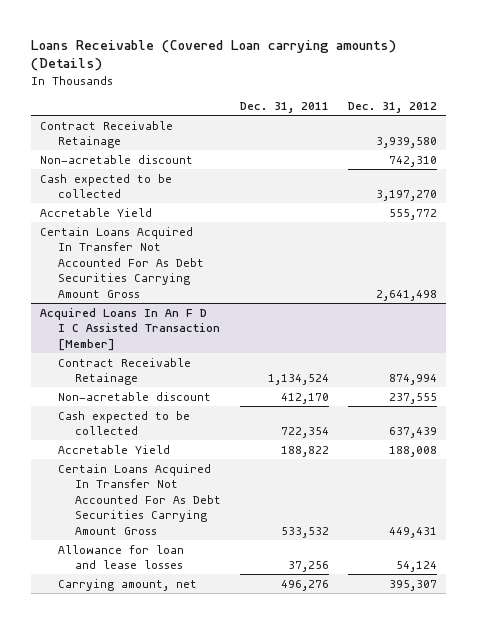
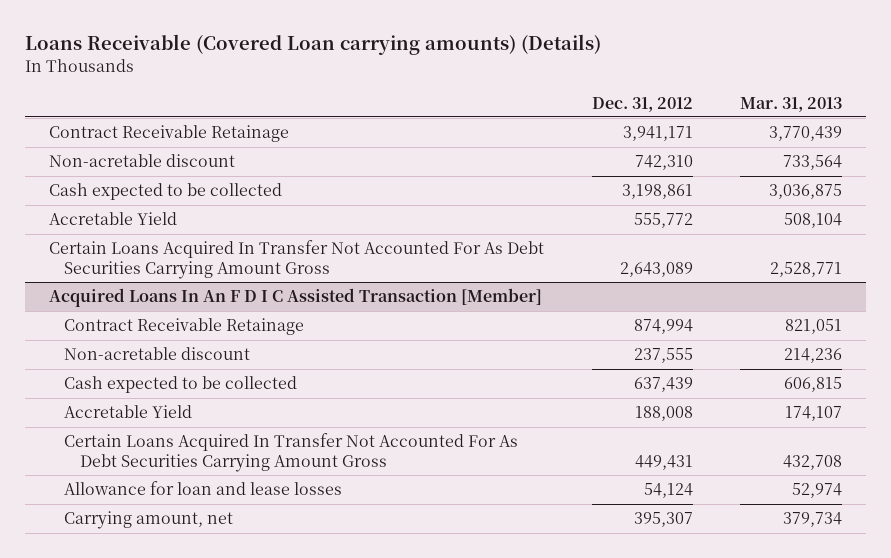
[240,102,330,114] Dec. 31, 2011 -> none
none -> [740,96,843,112] Mar. 31, 2013
[375,137,437,149] 3,939,580 -> [622,126,693,142] 3,941,171
[375,190,437,202] 3,197,270 -> [621,184,693,200] 3,198,861
[375,289,437,301] 2,641,498 -> [619,262,693,278] 2,643,089

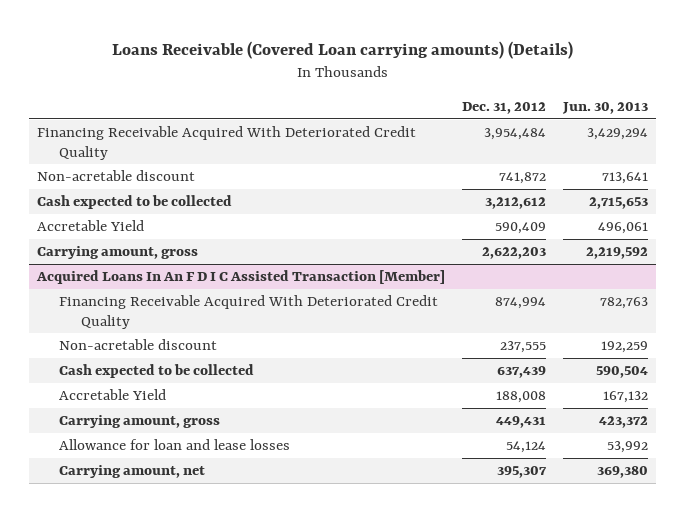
[740,96,843,112] Mar. 31, 2013 -> none
none -> [561,102,648,115] Jun. 30, 2013
[48,125,289,143] Contract Receivable Retainage -> none
none -> [37,126,417,160] Financing Receivable Acquired With Deteriorated Credit Quality
[634,155,693,171] 742,310 -> [499,172,547,185] 741,872
[621,184,693,200] 3,198,861 -> [485,197,547,210] 3,212,612
[633,213,693,229] 555,772 -> [495,222,547,235] 590,409
[48,240,544,280] Certain Loans Acquired In Transfer Not Accounted For As Debt Securities Carrying Amount Gross -> [37,246,199,260] Carrying amount, gross
[619,262,693,278] 2,643,089 -> [482,247,547,260] 2,622,203
[64,318,305,336] Contract Receivable Retainage -> [59,295,439,329] Financing Receivable Acquired With Deteriorated Credit Quality
[64,433,519,473] Certain Loans Acquired In Transfer Not Accounted For As Debt Securities Carrying Amount Gross -> [59,415,221,429] Carrying amount, gross

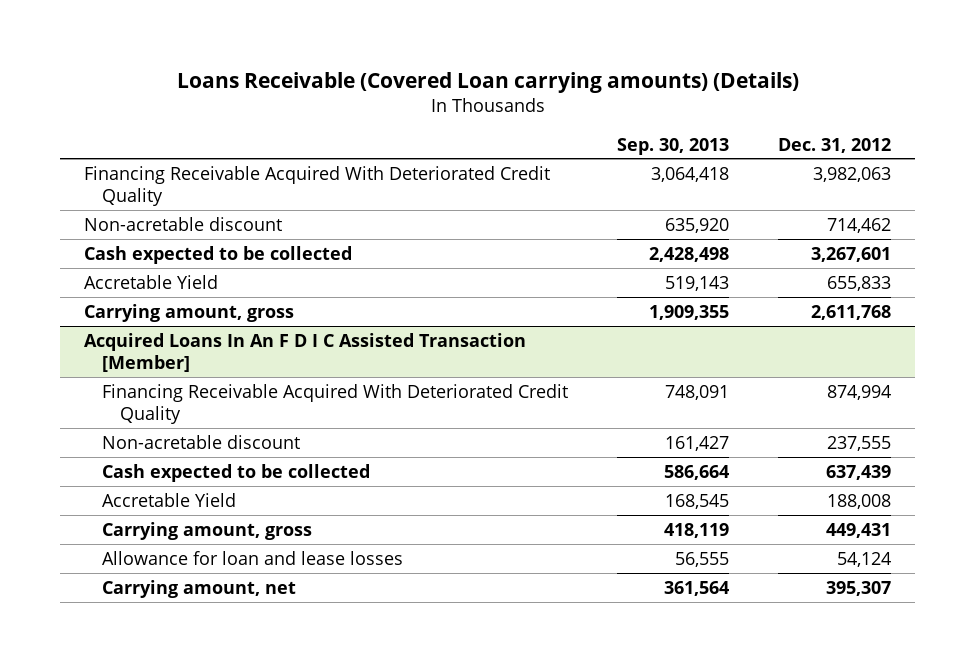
[561,102,648,115] Jun. 30, 2013 -> none
none -> [617,137,730,155] Sep. 30, 2013
[484,128,547,141] 3,954,484 -> [812,166,891,182] 3,982,063
[499,172,547,185] 741,872 -> [826,217,891,233] 714,462
[485,197,547,210] 3,212,612 -> [810,246,891,262] 3,267,601
[495,222,547,235] 590,409 -> [826,275,891,291] 655,833
[482,247,547,260] 2,622,203 -> [810,304,891,320] 2,611,768

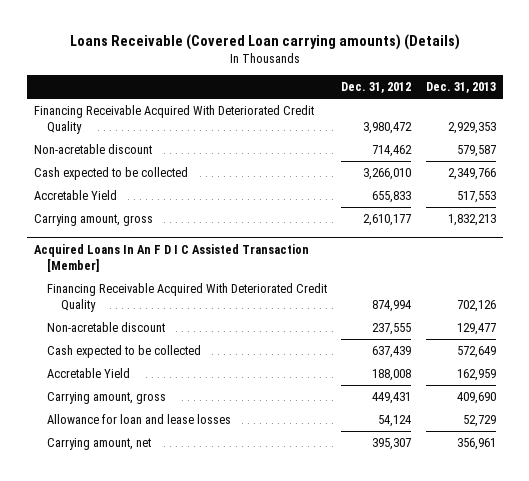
[617,137,730,155] Sep. 30, 2013 -> none
none -> [425,82,496,94] Dec. 31, 2013
[812,166,891,182] 3,982,063 -> [363,121,413,134] 3,980,472
[810,246,891,262] 3,267,601 -> [363,167,412,180] 3,266,010
[810,304,891,320] 2,611,768 -> [363,213,412,226] 2,610,177

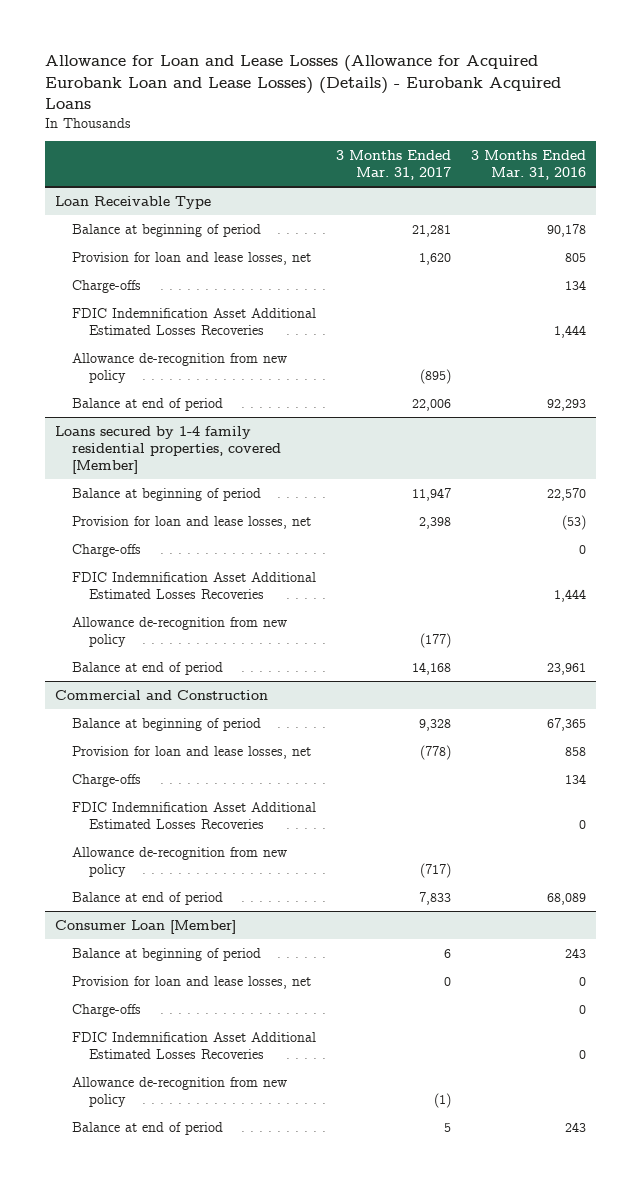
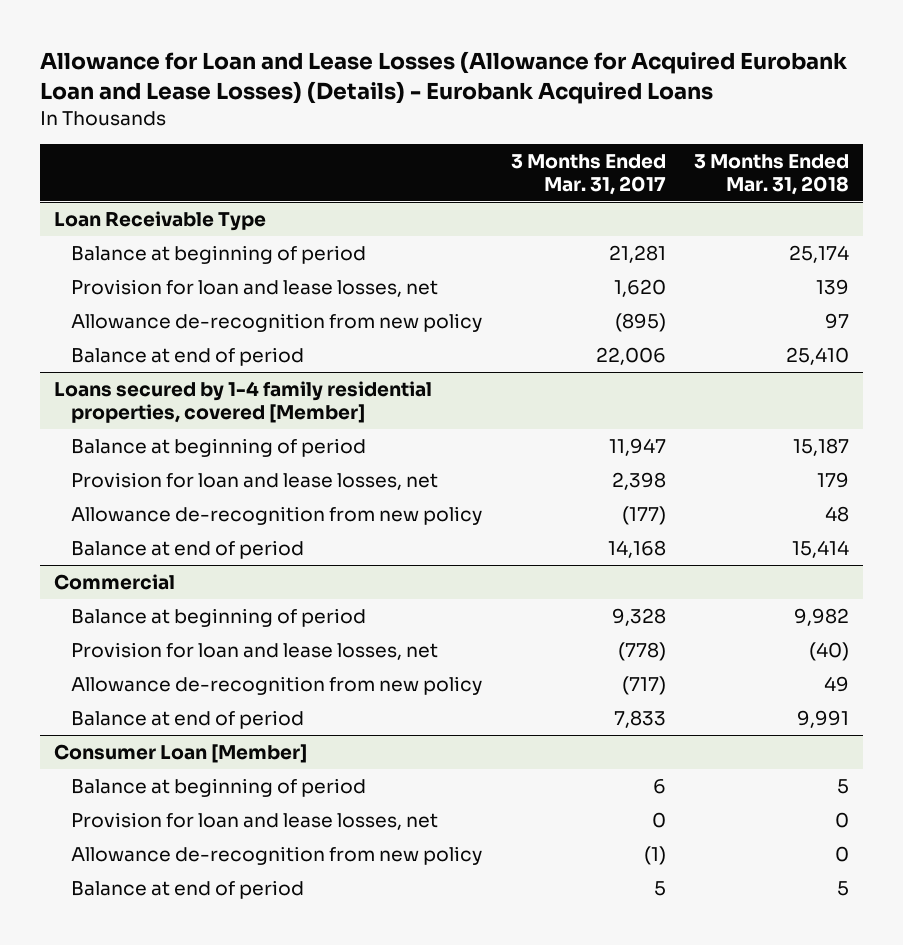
[471,149,587,181] 3 Months Ended Mar. 31, 2016 -> none
none -> [693,153,849,196] 3 Months Ended Mar. 31, 2018
[71,279,141,293] Charge-offs -> none
[71,307,316,335] FDIC Indemnification Asset Additional Estimated Losses Recoveries -> none
[71,543,141,557] Charge-offs -> none
[71,571,316,599] FDIC Indemnification Asset Additional Estimated Losses Recoveries -> none
[55,689,269,700] Commercial and Construction -> [53,573,175,590] Commercial
[71,773,141,787] Charge-offs -> none
[71,801,316,829] FDIC Indemnification Asset Additional Estimated Losses Recoveries -> none
[71,1003,141,1017] Charge-offs -> none
[71,1031,316,1059] FDIC Indemnification Asset Additional Estimated Losses Recoveries -> none

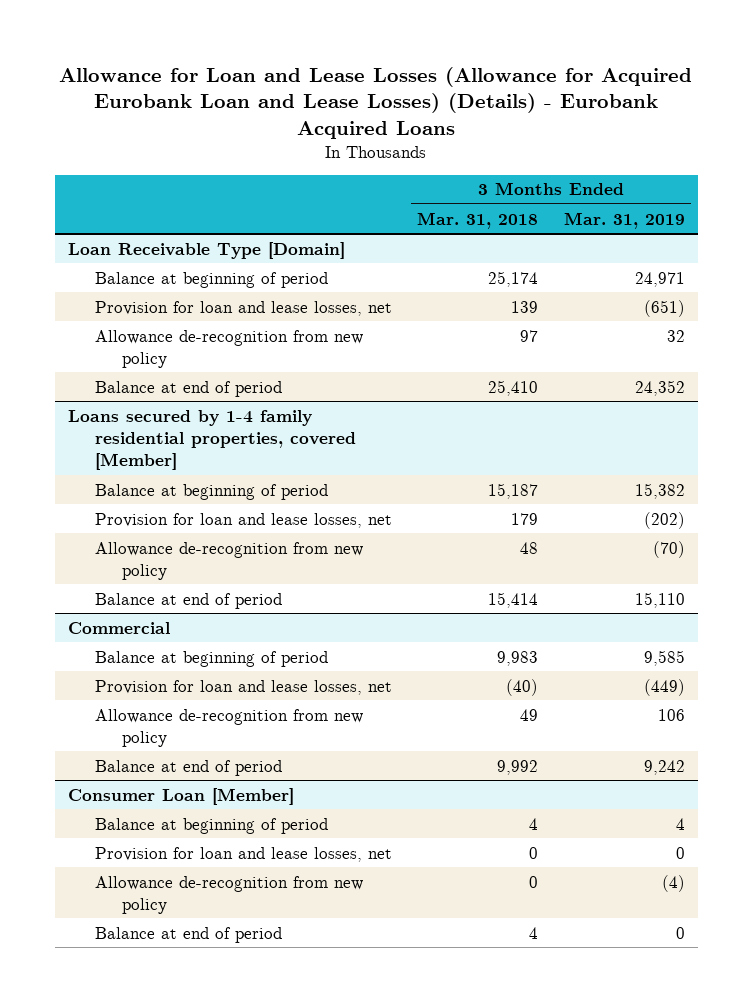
[510,153,666,196] 3 Months Ended Mar. 31, 2017 -> none
none -> [564,211,686,229] Mar. 31, 2019
[53,210,266,231] Loan Receivable Type -> [67,241,345,259] Loan Receivable Type [Domain]
[793,607,849,626] 9,982 -> [497,650,539,666] 9,983
[796,709,849,728] 9,991 -> [497,759,539,775] 9,992
[836,778,849,794] 5 -> [529,817,539,830] 4
[836,880,849,896] 5 -> [529,926,539,939] 4

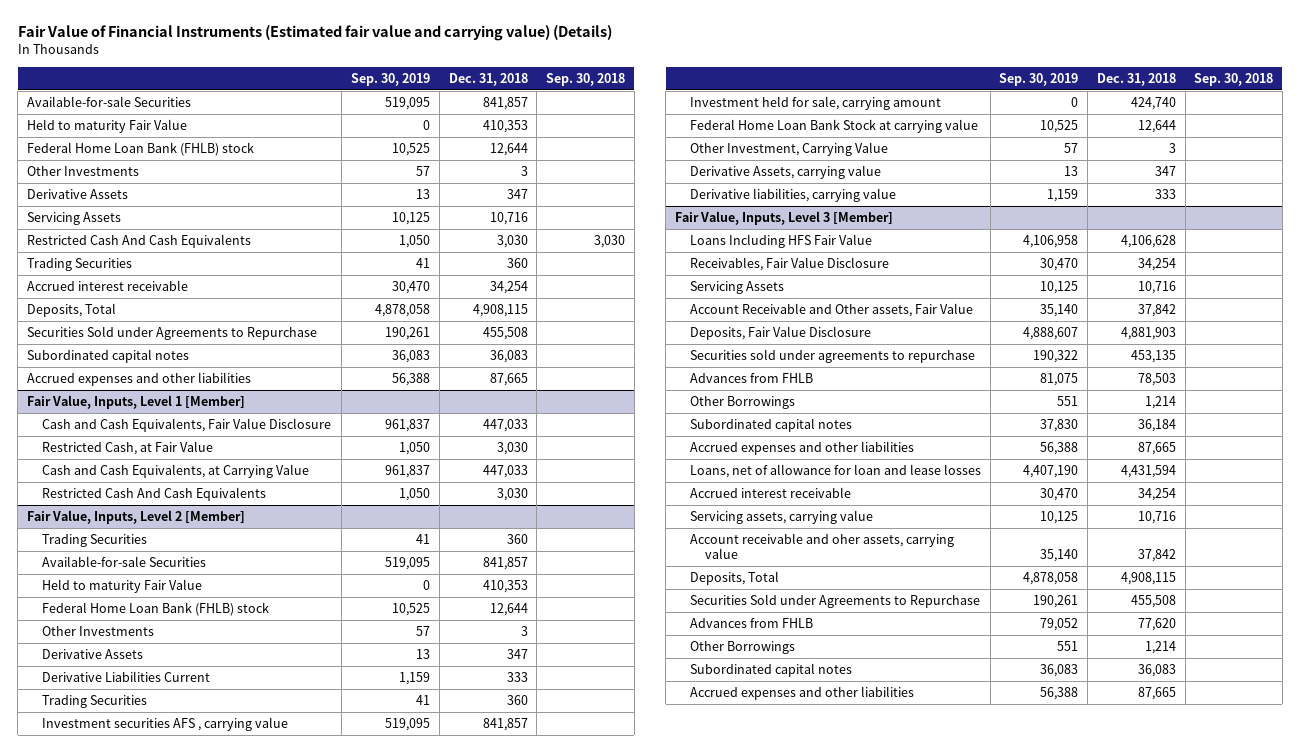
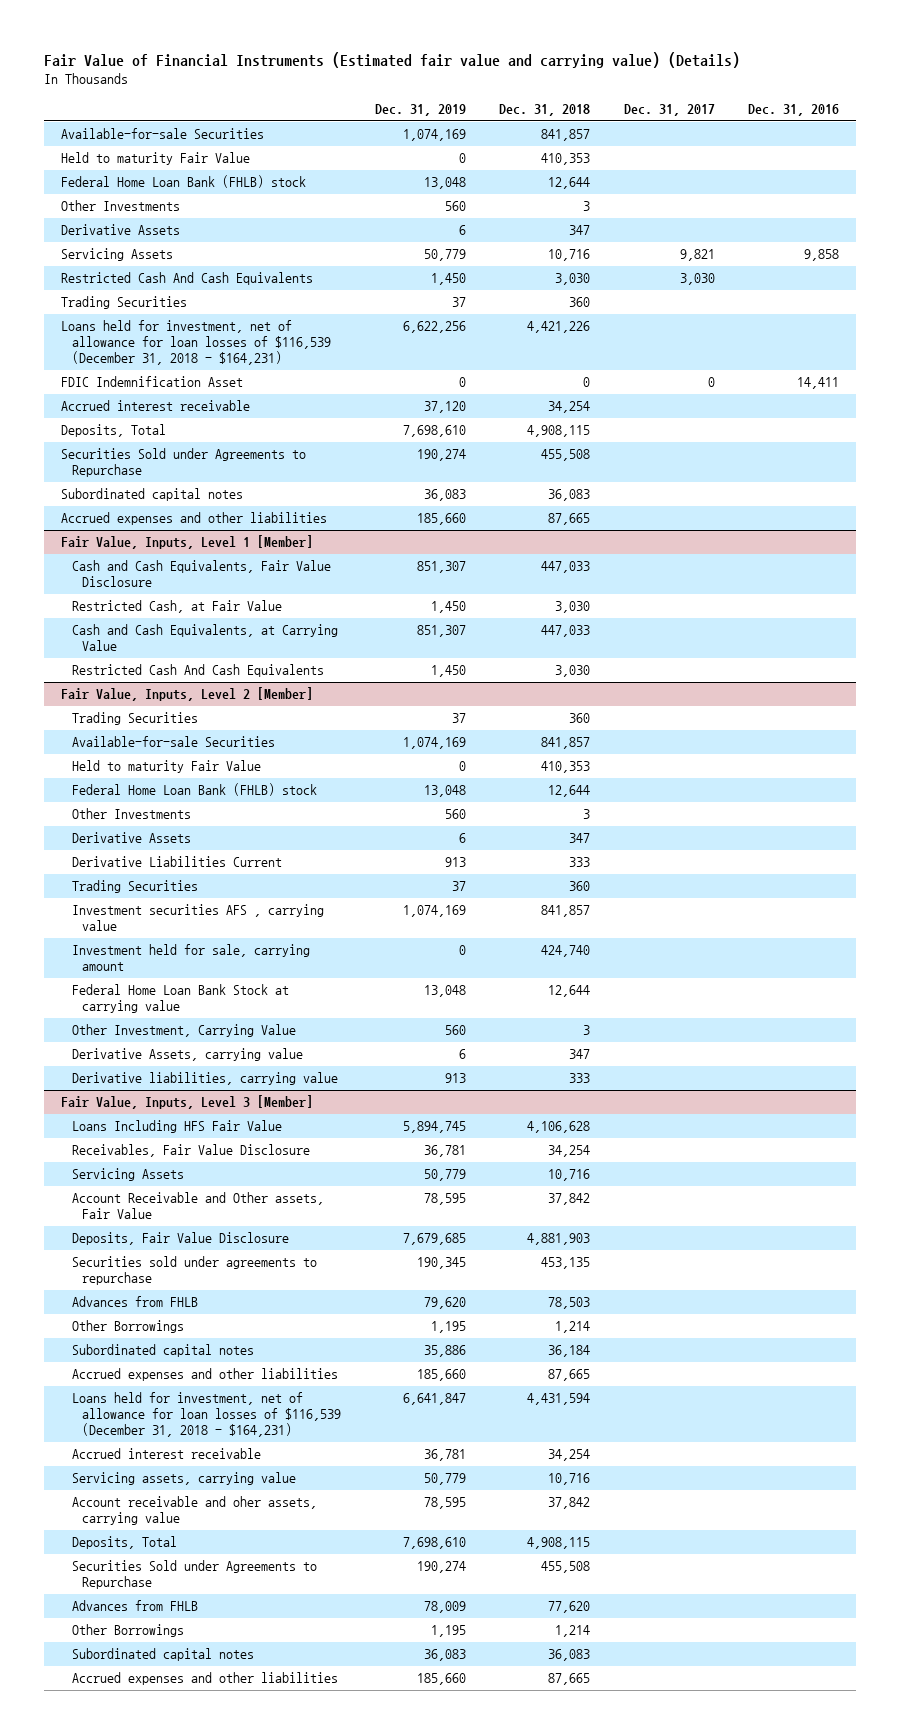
[351,73,431,87] Sep. 30, 2019 -> none
[545,73,625,87] Sep. 30, 2018 -> none
none -> [374,103,466,116] Dec. 31, 2019
none -> [623,103,715,116] Dec. 31, 2017
none -> [748,103,840,116] Dec. 31, 2016
none -> [61,320,331,365] Loans held for investment, net of allowance for loan losses of $116,539 (December 31, 2018 - $164,231)
none -> [61,376,244,388] FDIC Indemnification Asset
[690,463,982,478] Loans, net of allowance for loan and lease losses -> [71,1392,342,1437] Loans held for investment, net of allowance for loan losses of $116,539 (December 31, 2018 - $164,231)

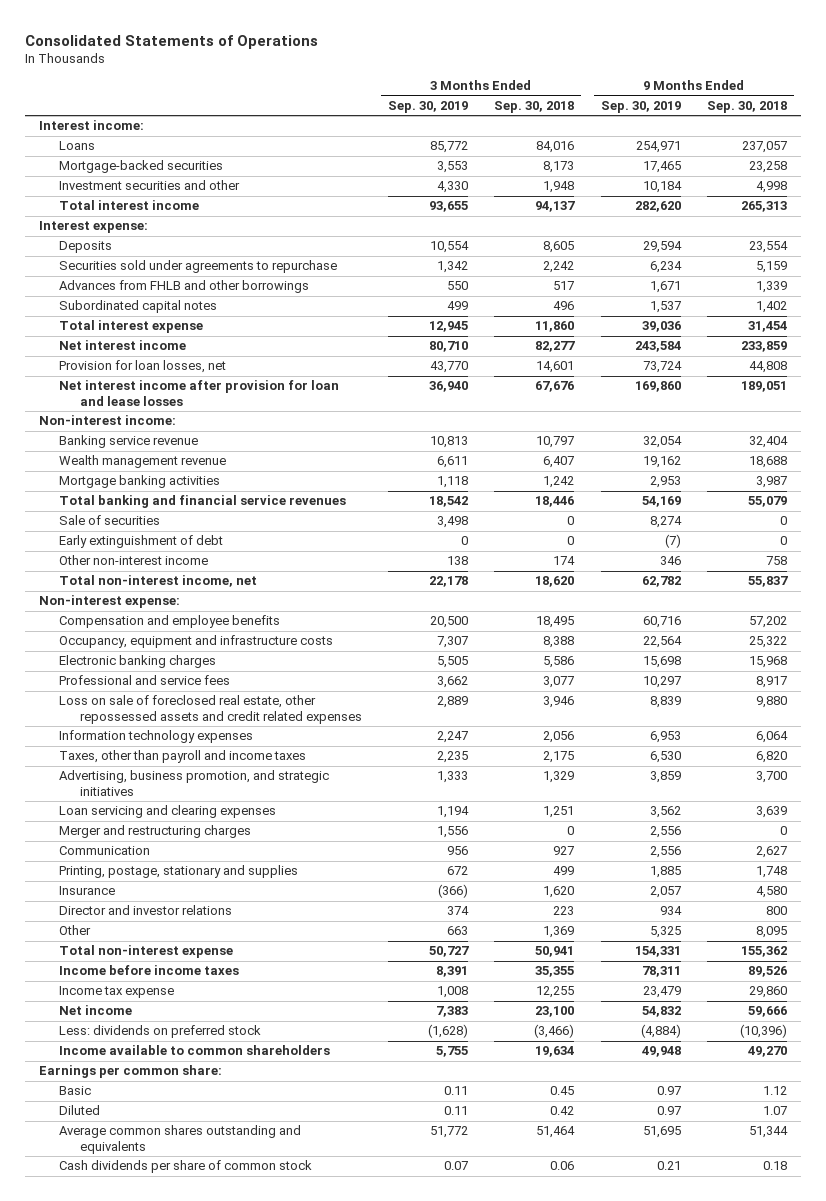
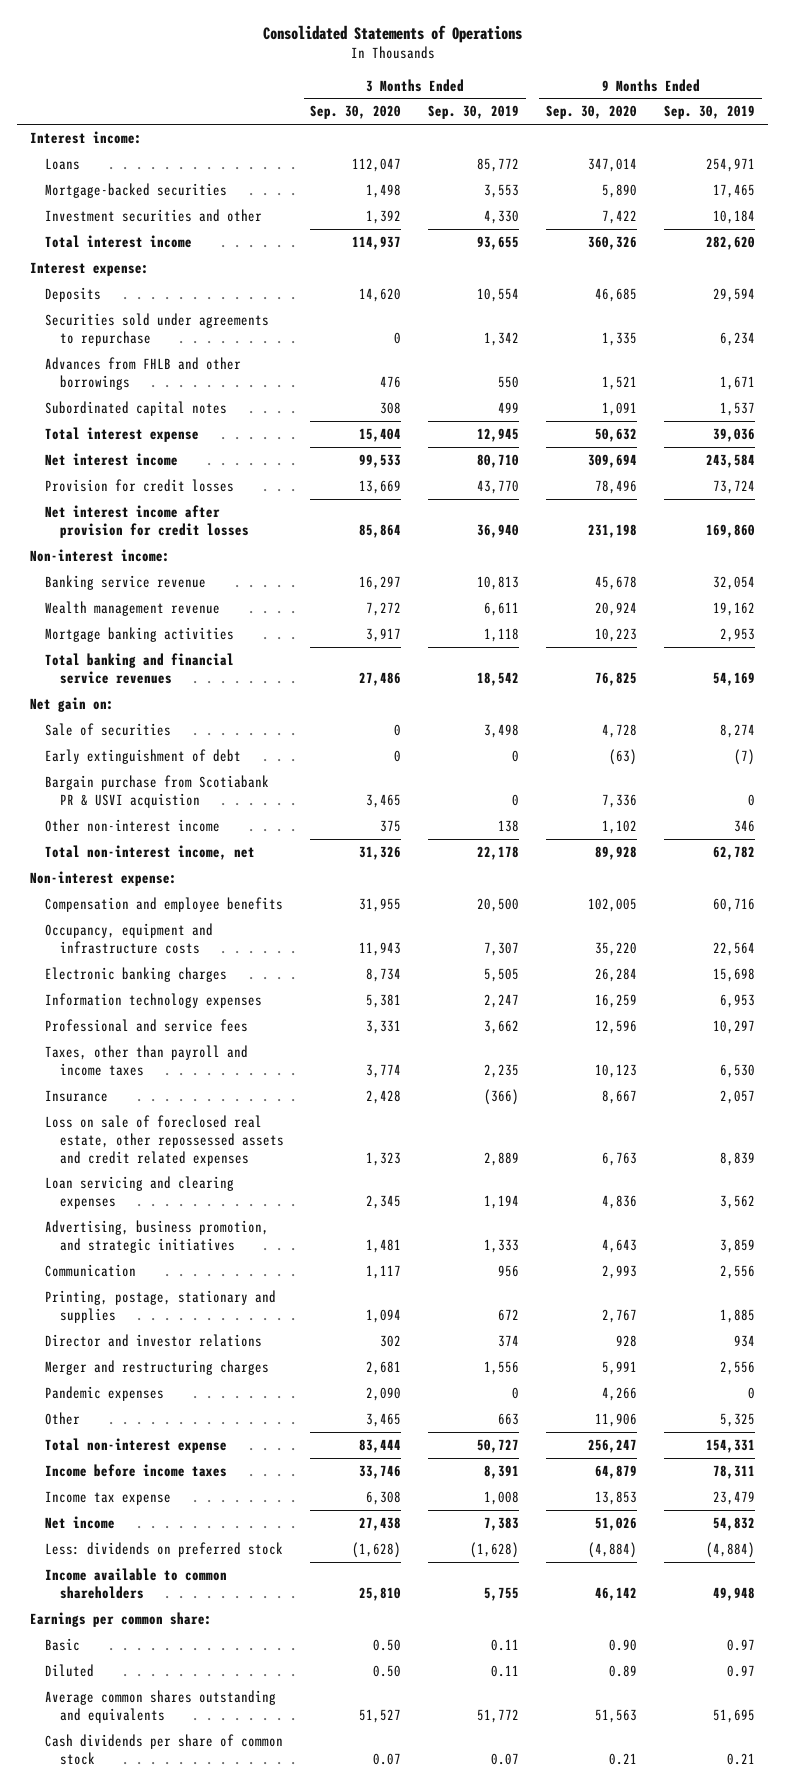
[494,101,575,114] Sep. 30, 2018 -> none
[707,101,788,114] Sep. 30, 2018 -> none
none -> [310,105,402,120] Sep. 30, 2020
none -> [546,105,638,120] Sep. 30, 2020
[59,360,227,374] Provision for loan losses, net -> [44,478,234,492] Provision for credit losses
[59,380,340,406] Net interest income after provision for loan and lease losses -> [44,504,249,538] Net interest income after provision for credit losses
none -> [30,696,115,712] Net gain on:
none -> [44,774,269,808] Bargain purchase from Scotiabank PR & USVI acquistion
[59,675,231,686] Professional and service fees -> [44,1018,248,1032] Professional and service fees
[59,886,116,896] Insurance -> [44,1089,108,1102] Insurance
[59,695,362,724] Loss on sale of foreclosed real estate, other repossessed assets and credit related expenses -> [44,1114,284,1166] Loss on sale of foreclosed real estate, other repossessed assets and credit related expenses
[59,770,330,796] Advertising, business promotion, and strategic initiatives -> [44,1219,269,1253] Advertising, business promotion, and strategic initiatives
[59,825,252,839] Merger and restructuring charges -> [44,1359,269,1375] Merger and restructuring charges
none -> [44,1385,164,1401] Pandemic expenses

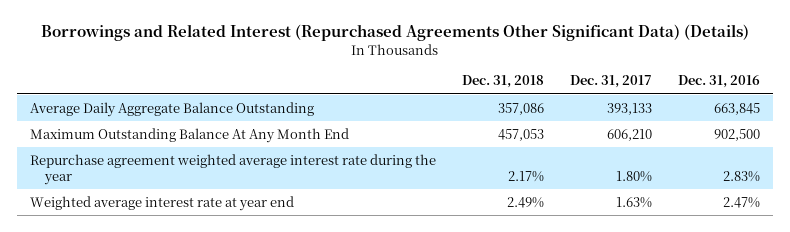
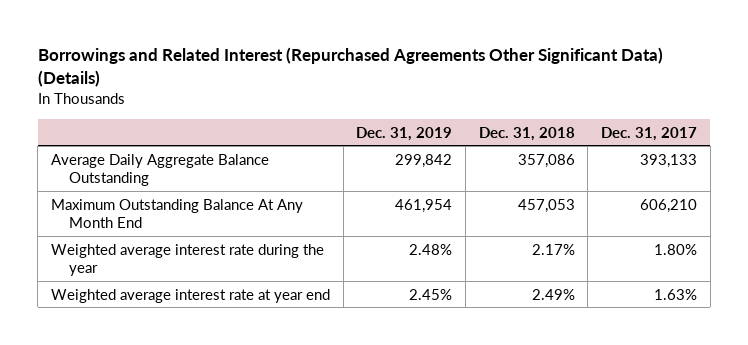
[678,75,761,89] Dec. 31, 2016 -> none
none -> [356,126,453,141] Dec. 31, 2019
[29,153,436,185] Repurchase agreement weighted average interest rate during the year -> [50,243,324,277] Weighted average interest rate during the year

